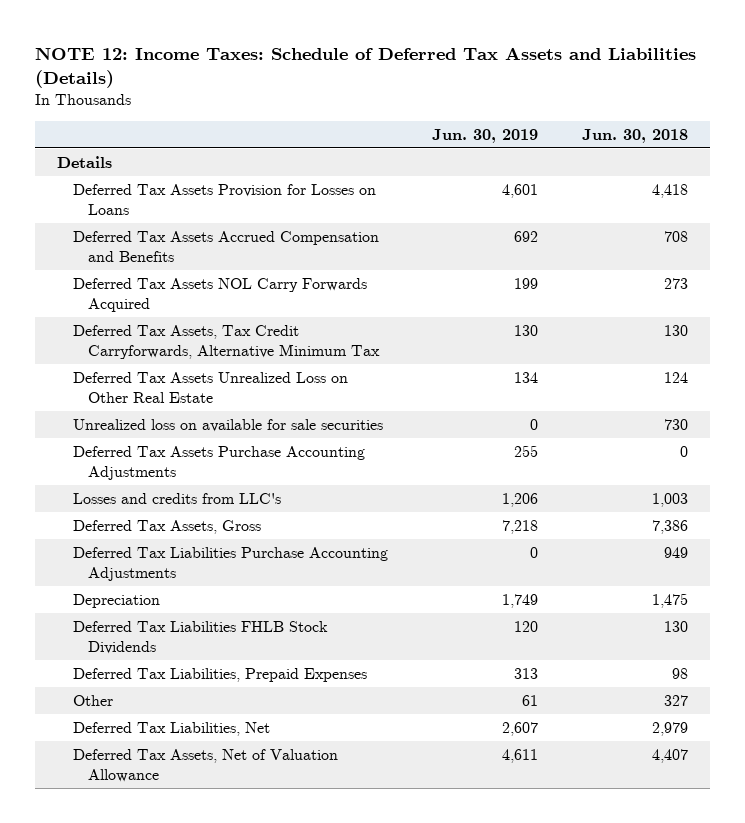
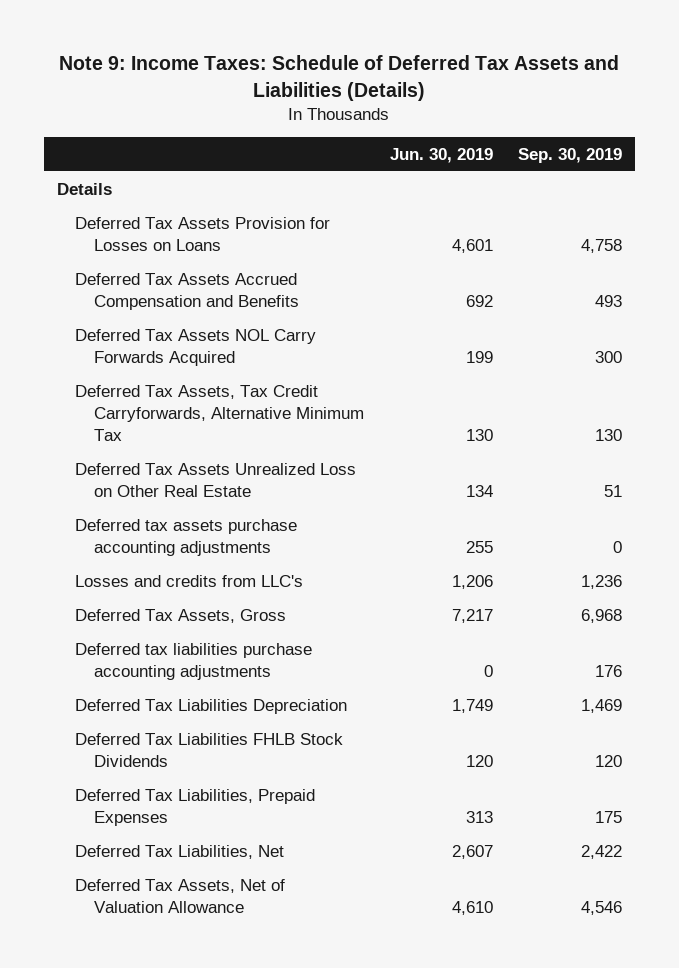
[35,46,697,88] NOTE 12: Income Taxes: Schedule of Deferred Tax Assets and Liabilities (Details) -> [59,55,620,101] Note 9: Income Taxes: Schedule of Deferred Tax Assets and Liabilities (Details)
[581,128,688,143] Jun. 30, 2018 -> none
none -> [518,147,623,163] Sep. 30, 2019
[72,418,383,432] Unrealized loss on available for sale securities -> none
[72,445,365,481] Deferred Tax Assets Purchase Accounting Adjustments -> [75,518,298,556] Deferred tax assets purchase accounting adjustments
[501,519,538,534] 7,218 -> [451,608,493,623] 7,217
[72,546,388,582] Deferred Tax Liabilities Purchase Accounting Adjustments -> [75,642,313,680] Deferred tax liabilities purchase accounting adjustments
[72,593,160,608] Depreciation -> [75,698,348,714] Deferred Tax Liabilities Depreciation
[72,694,113,706] Other -> none
[501,748,538,763] 4,611 -> [451,900,493,915] 4,610

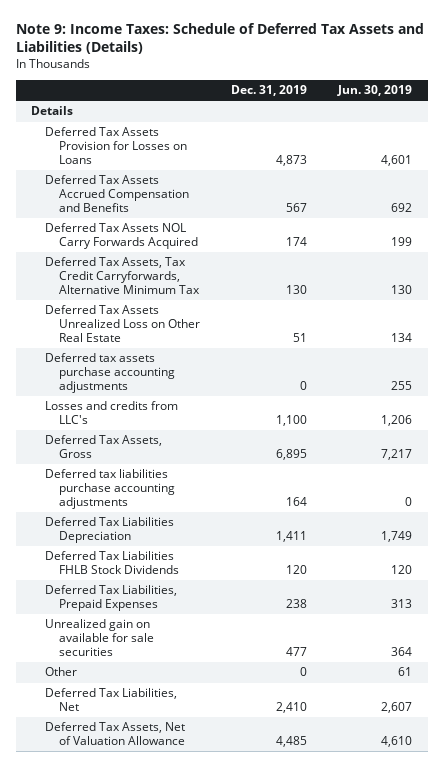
[518,147,623,163] Sep. 30, 2019 -> none
none -> [231,85,308,97] Dec. 31, 2019
none -> [45,619,155,656] Unrealized gain on available for sale securities
none -> [45,667,78,677] Other

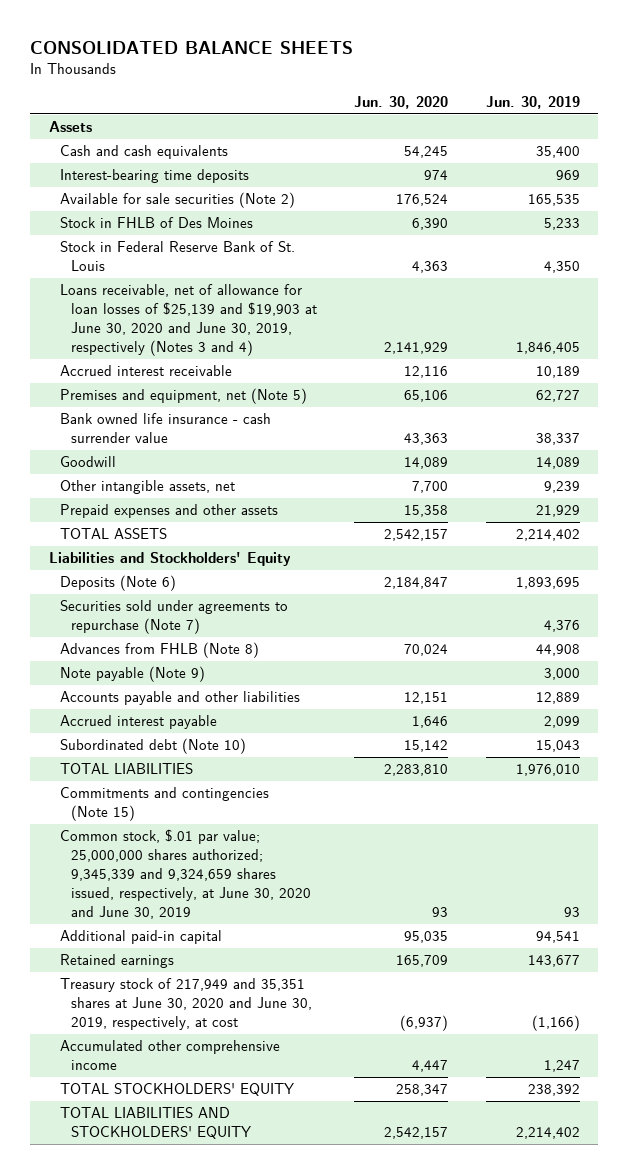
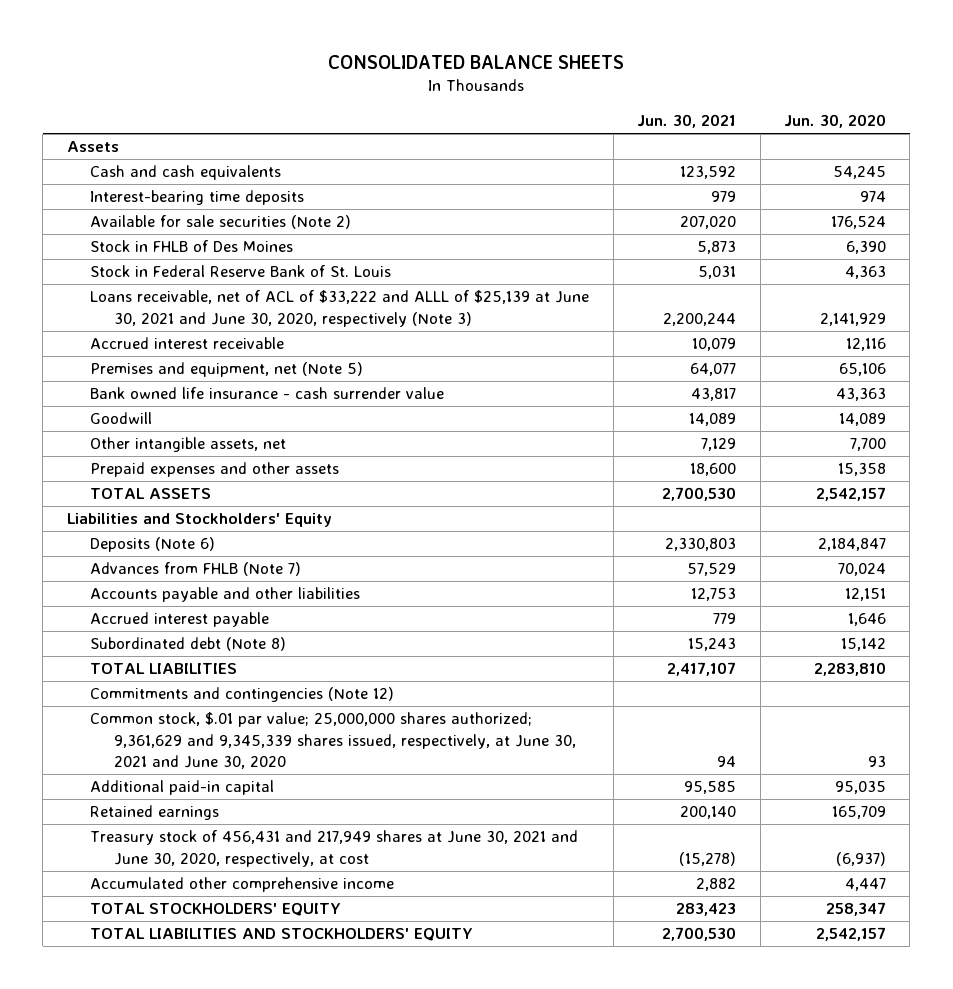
[485,96,580,110] Jun. 30, 2019 -> none
none -> [637,114,737,129] Jun. 30, 2021
[60,284,318,356] Loans receivable, net of allowance for loan losses of $25,139 and $19,903 at June 30, 2020 and June 30, 2019, respectively (Notes 3 and 4) -> [90,290,590,327] Loans receivable, net of ACL of $33,222 and ALLL of $25,139 at June 30, 2021 and June 30, 2020, respectively (Note 3)
[60,600,289,635] Securities sold under agreements to repurchase (Note 7) -> none
[60,666,206,683] Note payable (Note 9) -> none
[60,642,260,659] Advances from FHLB (Note 8) -> [90,562,302,577] Advances from FHLB (Note 7)
[60,738,247,755] Subordinated debt (Note 10) -> [90,637,287,652] Subordinated debt (Note 8)
[60,787,270,822] Commitments and contingencies (Note 15) -> [90,687,395,703] Commitments and contingencies (Note 12)
[60,829,312,919] Common stock, $.01 par value; 25,000,000 shares authorized; 9,345,339 and 9,324,659 shares issued, respectively, at June 30, 2020 and June 30, 2019 -> [90,712,576,770] Common stock, $.01 par value; 25,000,000 shares authorized; 9,361,629 and 9,345,339 shares issued, respectively, at June 30, 2021 and June 30, 2020
[60,978,313,1031] Treasury stock of 217,949 and 35,351 shares at June 30, 2020 and June 30, 2019, respectively, at cost -> [90,830,579,867] Treasury stock of 456,431 and 217,949 shares at June 30, 2021 and June 30, 2020, respectively, at cost

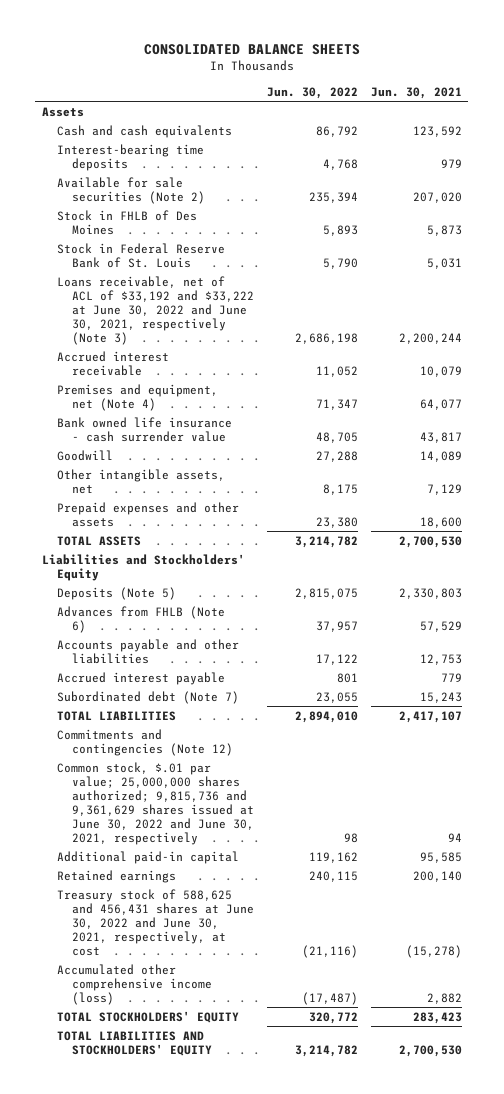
[784,114,887,129] Jun. 30, 2020 -> none
none -> [266,86,358,99] Jun. 30, 2022
[90,290,590,327] Loans receivable, net of ACL of $33,222 and ALLL of $25,139 at June 30, 2021 and June 30, 2020, respectively (Note 3) -> [56,275,254,345] Loans receivable, net of ACL of $33,192 and $33,222 at June 30, 2022 and June 30, 2021, respectively (Note 3)
[90,362,364,378] Premises and equipment, net (Note 5) -> [56,383,218,411] Premises and equipment, net (Note 4)
[90,537,216,553] Deposits (Note 6) -> [56,586,176,600] Deposits (Note 5)
[90,562,302,577] Advances from FHLB (Note 7) -> [56,605,225,633] Advances from FHLB (Note 6)
[90,637,287,652] Subordinated debt (Note 8) -> [56,690,239,704] Subordinated debt (Note 7)
[90,712,576,770] Common stock, $.01 par value; 25,000,000 shares authorized; 9,361,629 and 9,345,339 shares issued, respectively, at June 30, 2021 and June 30, 2020 -> [56,761,254,845] Common stock, $.01 par value; 25,000,000 shares authorized; 9,815,736 and 9,361,629 shares issued at June 30, 2022 and June 30, 2021, respectively
[90,830,579,867] Treasury stock of 456,431 and 217,949 shares at June 30, 2021 and June 30, 2020, respectively, at cost -> [56,888,254,956] Treasury stock of 588,625 and 456,431 shares at June 30, 2022 and June 30, 2021, respectively, at cost
[90,877,395,893] Accumulated other comprehensive income -> [56,963,212,1005] Accumulated other comprehensive income (loss)

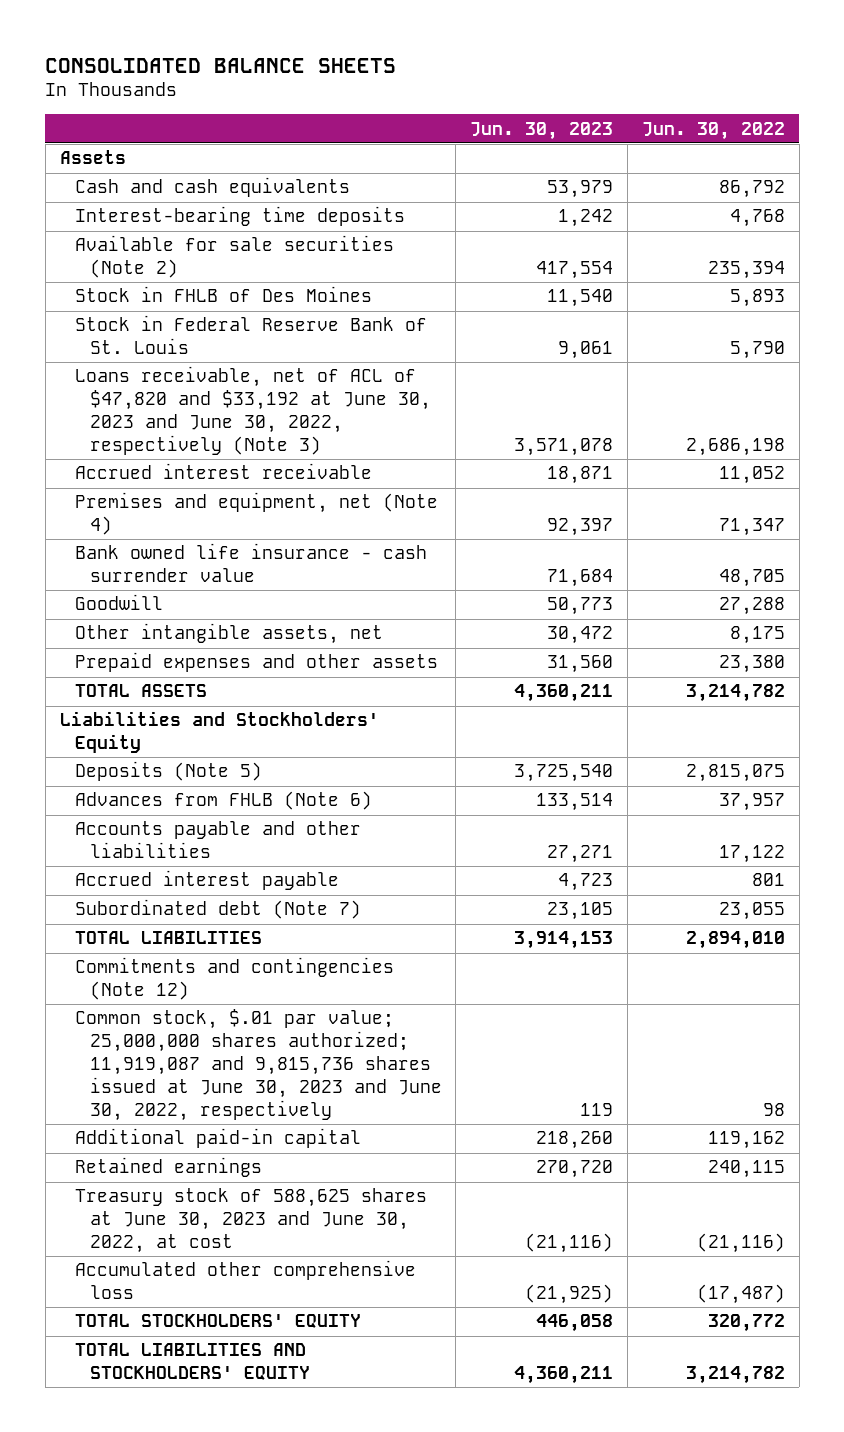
[370,86,462,99] Jun. 30, 2021 -> none
none -> [470,121,614,140] Jun. 30, 2023
[56,275,254,345] Loans receivable, net of ACL of $33,192 and $33,222 at June 30, 2022 and June 30, 2021, respectively (Note 3) -> [74,366,431,456] Loans receivable, net of ACL of $47,820 and $33,192 at June 30, 2023 and June 30, 2022, respectively (Note 3)
[56,761,254,845] Common stock, $.01 par value; 25,000,000 shares authorized; 9,815,736 and 9,361,629 shares issued at June 30, 2022 and June 30, 2021, respectively -> [74,1009,442,1122] Common stock, $.01 par value; 25,000,000 shares authorized; 11,919,087 and 9,815,736 shares issued at June 30, 2023 and June 30, 2022, respectively
[56,888,254,956] Treasury stock of 588,625 and 456,431 shares at June 30, 2022 and June 30, 2021, respectively, at cost -> [74,1188,427,1254] Treasury stock of 588,625 shares at June 30, 2023 and June 30, 2022, at cost
[56,963,212,1005] Accumulated other comprehensive income (loss) -> [74,1260,416,1300] Accumulated other comprehensive loss

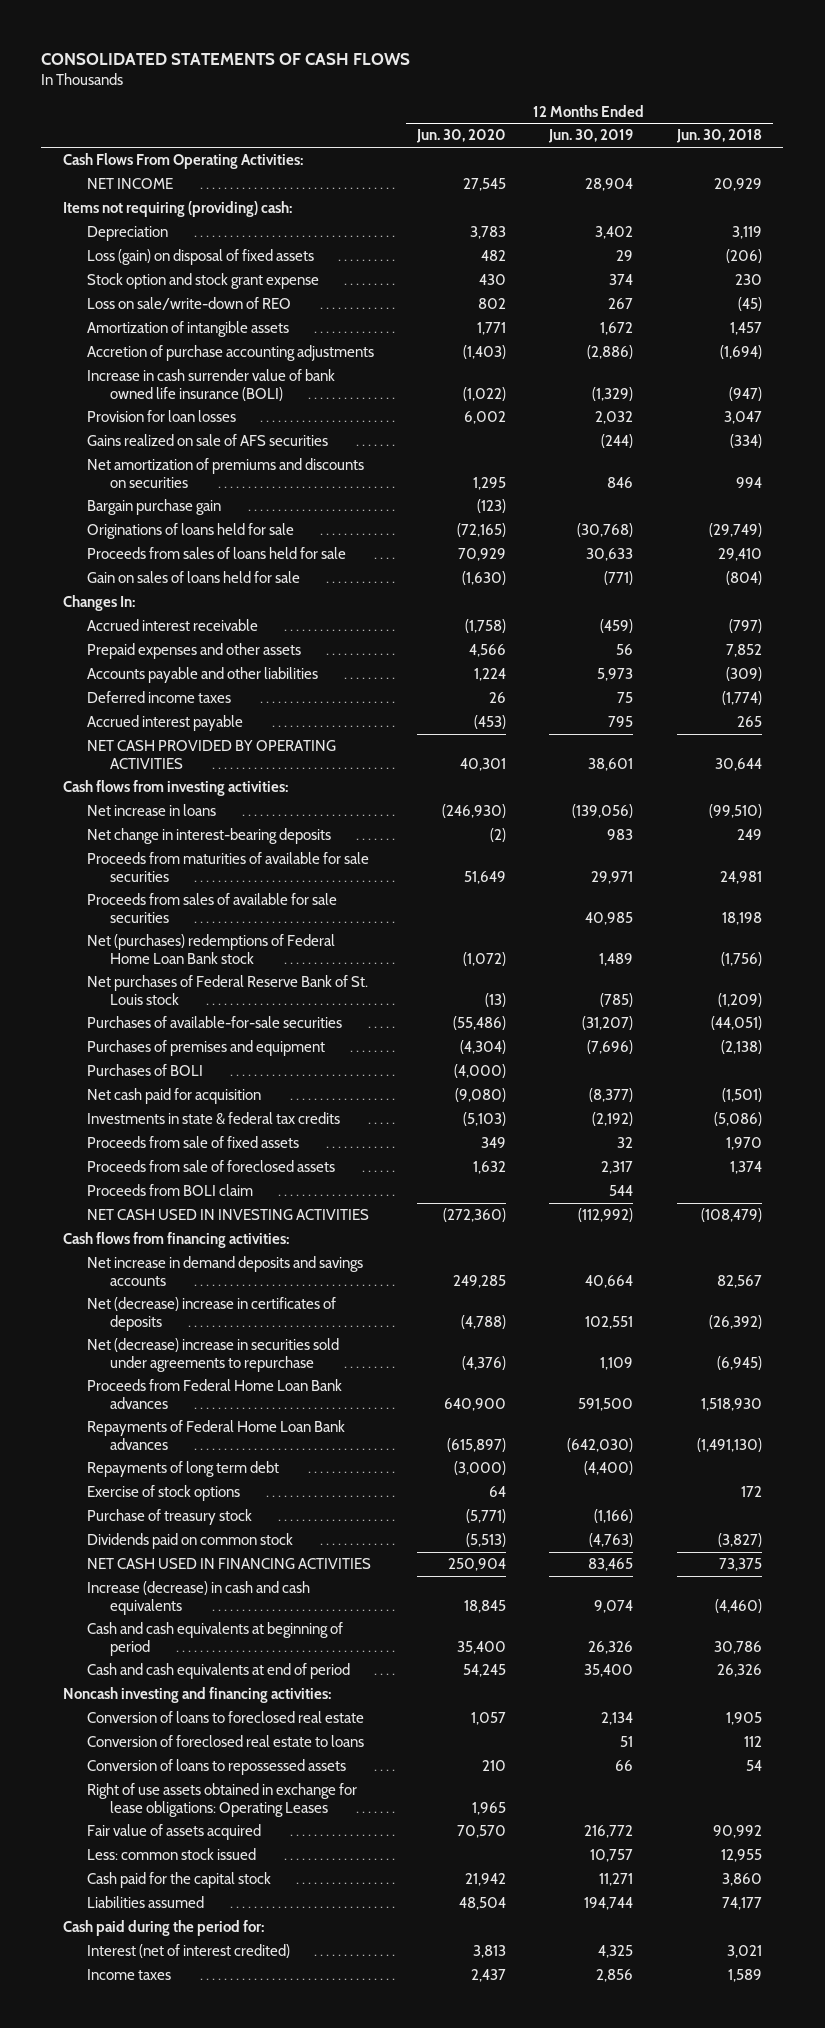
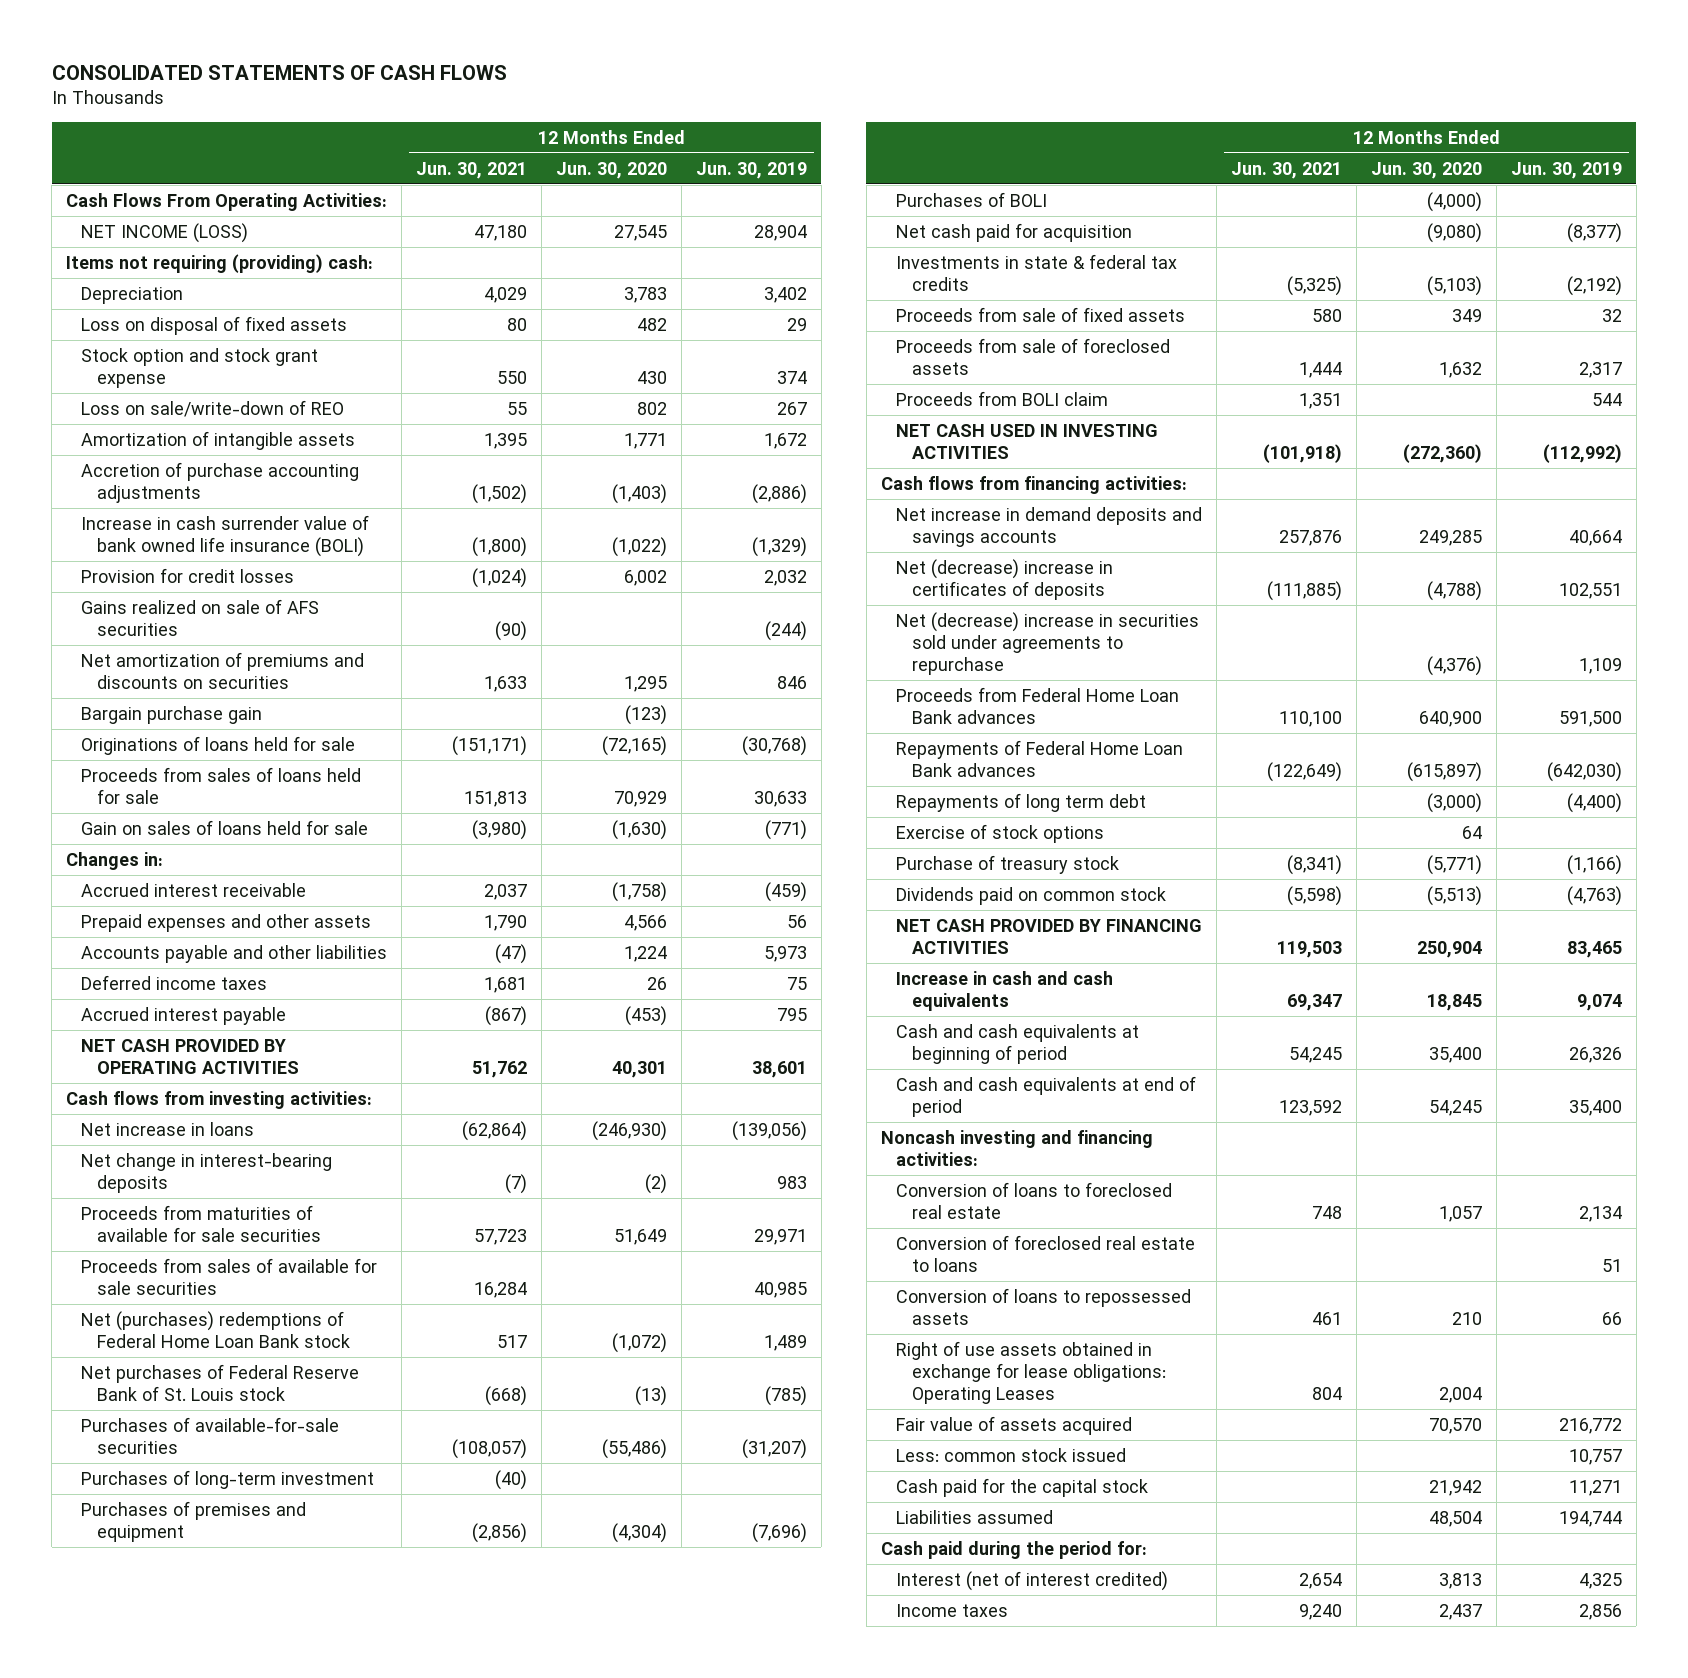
[675,129,762,144] Jun. 30, 2018 -> none
none -> [416,161,528,179] Jun. 30, 2021
[86,178,173,190] NET INCOME -> [81,222,249,243] NET INCOME (LOSS)
[86,249,314,266] Loss (gain) on disposal of fixed assets -> [81,315,348,335] Loss on disposal of fixed assets
[86,410,236,423] Provision for loan losses -> [81,567,295,583] Provision for credit losses
[63,595,136,612] Changes In: -> [66,851,164,870] Changes in:
none -> [81,1469,375,1489] Purchases of long-term investment
[86,1558,371,1570] NET CASH USED IN FINANCING ACTIVITIES -> [896,918,1203,954] NET CASH PROVIDED BY FINANCING ACTIVITIES
[86,1581,310,1615] Increase (decrease) in cash and cash equivalents -> [896,970,1114,1011] Increase in cash and cash equivalents
[471,1801,506,1815] 1,965 -> [1439,1386,1483,1403] 2,004

